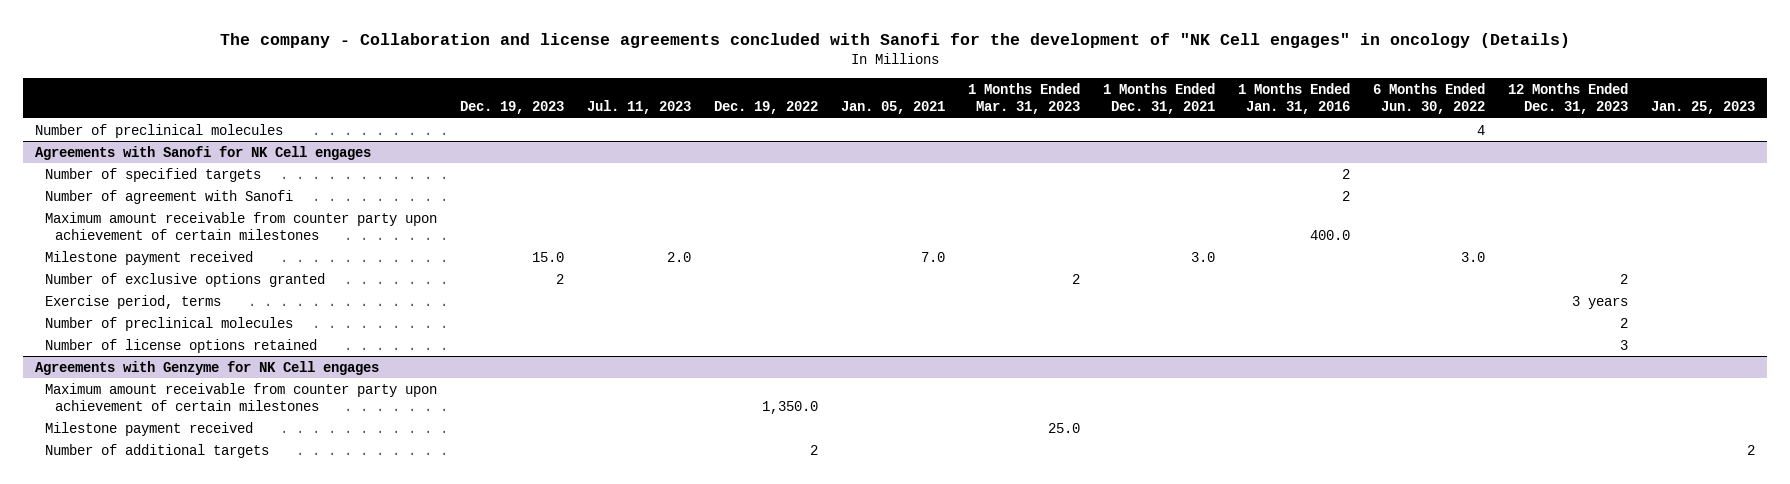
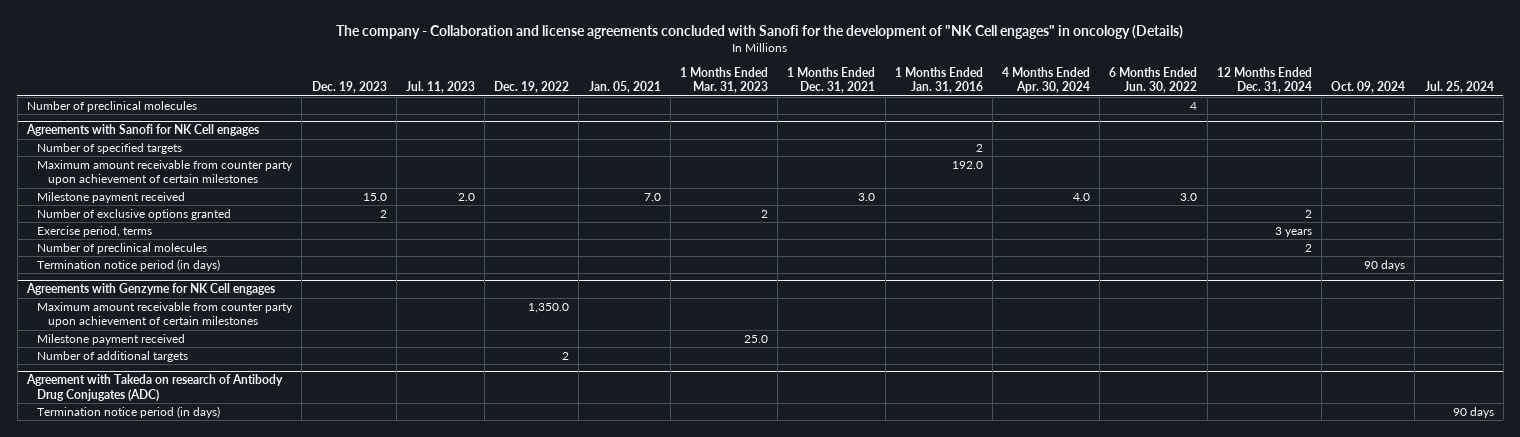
[1508,82,1629,115] 12 Months Ended Dec. 31, 2023 -> none
[1651,101,1756,115] Jan. 25, 2023 -> none
none -> [1002,66,1091,94] 4 Months Ended Apr. 30, 2024
none -> [1216,66,1312,94] 12 Months Ended Dec. 31, 2024
none -> [1331,81,1406,94] Oct. 09, 2024
none -> [1424,81,1494,94] Jul. 25, 2024
[44,189,293,204] Number of agreement with Sanofi -> none
[1310,229,1351,240] 400.0 -> [951,161,983,170] 192.0
[44,338,317,353] Number of license options retained -> none
none -> [37,259,221,272] Termination notice period (in days)
none -> [25,374,283,401] Agreement with Takeda on research of Antibody Drug Conjugates (ADC)
none -> [37,406,221,419] Termination notice period (in days)

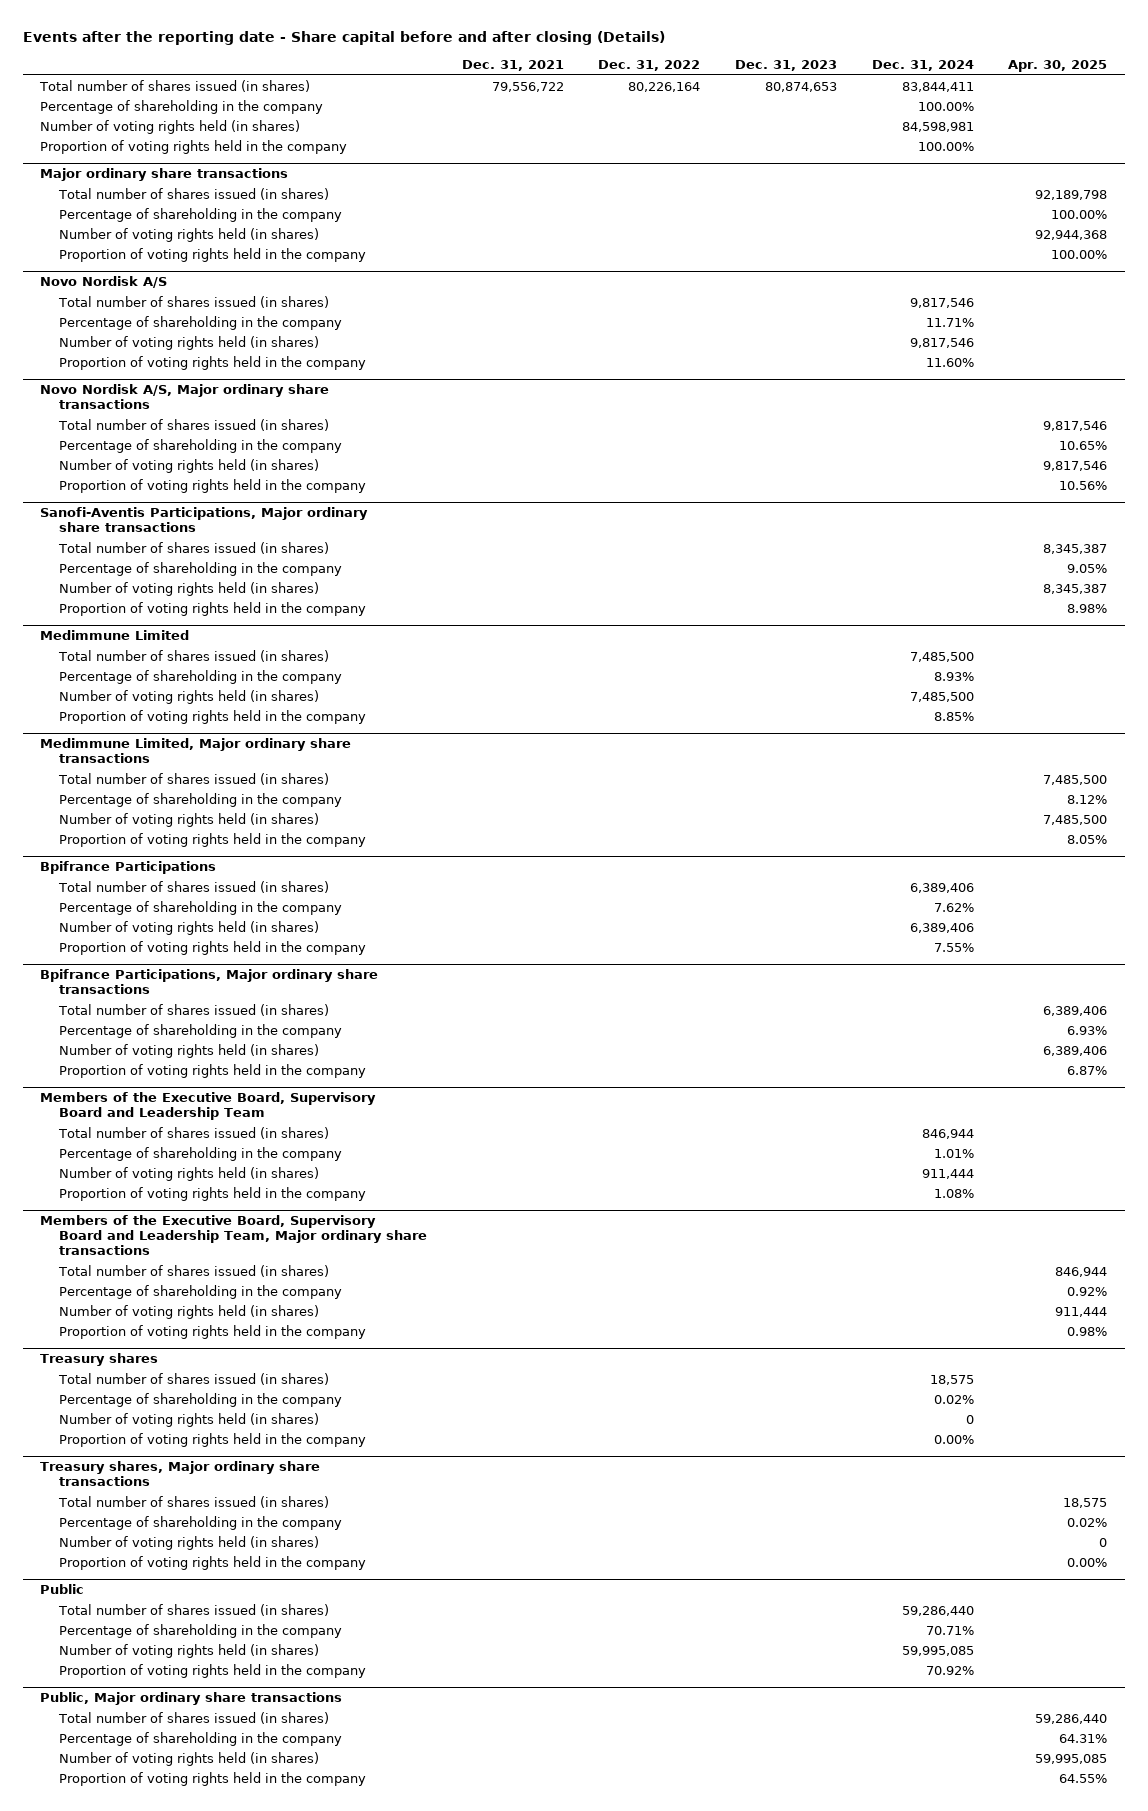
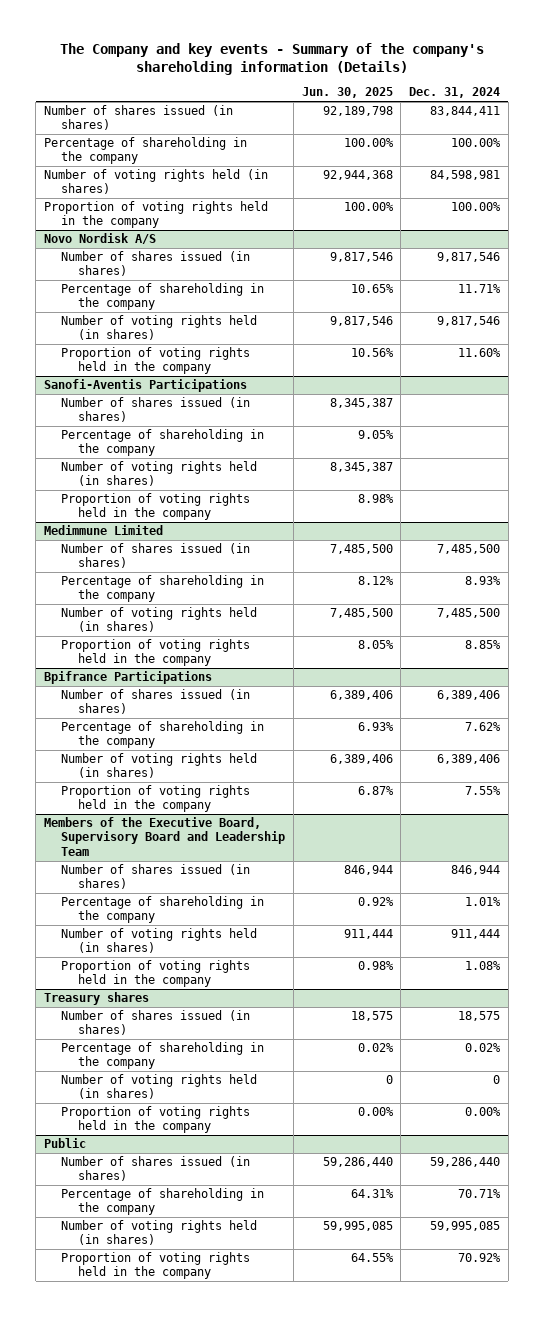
[22,30,665,45] Events after the reporting date - Share capital before and after closing (Details) -> [59,42,484,75] The Company and key events - Summary of the company's shareholding information (Details)
[461,59,564,71] Dec. 31, 2021 -> none
[598,59,701,71] Dec. 31, 2022 -> none
[735,59,838,71] Dec. 31, 2023 -> none
[1008,59,1108,72] Apr. 30, 2025 -> none
none -> [301,87,393,99] Jun. 30, 2025
[39,79,311,92] Total number of shares issued (in shares) -> [44,105,234,131] Number of shares issued (in shares)
[40,168,289,182] Major ordinary share transactions -> none
[58,187,330,200] Total number of shares issued (in shares) -> none
[59,207,343,222] Percentage of shareholding in the company -> none
[59,227,320,242] Number of voting rights held (in shares) -> none
[59,247,367,262] Proportion of voting rights held in the company -> none
[58,295,330,308] Total number of shares issued (in shares) -> [61,251,251,277] Number of shares issued (in shares)
[40,384,330,410] Novo Nordisk A/S, Major ordinary share transactions -> none
[58,418,330,431] Total number of shares issued (in shares) -> none
[59,438,343,453] Percentage of shareholding in the company -> none
[59,458,320,473] Number of voting rights held (in shares) -> none
[59,478,367,493] Proportion of voting rights held in the company -> none
[40,507,369,533] Sanofi-Aventis Participations, Major ordinary share transactions -> [44,379,248,393] Sanofi-Aventis Participations
[58,541,330,554] Total number of shares issued (in shares) -> [61,397,251,423] Number of shares issued (in shares)
[58,649,330,662] Total number of shares issued (in shares) -> [61,543,251,569] Number of shares issued (in shares)
[40,738,352,764] Medimmune Limited, Major ordinary share transactions -> none
[58,772,330,785] Total number of shares issued (in shares) -> none
[59,792,343,807] Percentage of shareholding in the company -> none
[59,812,320,827] Number of voting rights held (in shares) -> none
[59,832,367,847] Proportion of voting rights held in the company -> none
[58,880,330,893] Total number of shares issued (in shares) -> [61,689,251,715] Number of shares issued (in shares)
[40,969,379,995] Bpifrance Participations, Major ordinary share transactions -> none
[58,1003,330,1016] Total number of shares issued (in shares) -> none
[59,1023,343,1038] Percentage of shareholding in the company -> none
[59,1043,320,1058] Number of voting rights held (in shares) -> none
[59,1063,367,1078] Proportion of voting rights held in the company -> none
[58,1126,330,1139] Total number of shares issued (in shares) -> [61,864,251,890] Number of shares issued (in shares)
[40,1215,428,1256] Members of the Executive Board, Supervisory Board and Leadership Team, Major ordinary share transactions -> none
[58,1264,330,1277] Total number of shares issued (in shares) -> none
[59,1284,343,1299] Percentage of shareholding in the company -> none
[59,1304,320,1319] Number of voting rights held (in shares) -> none
[59,1324,367,1339] Proportion of voting rights held in the company -> none
[58,1372,330,1385] Total number of shares issued (in shares) -> [61,1010,251,1036] Number of shares issued (in shares)
[40,1461,321,1487] Treasury shares, Major ordinary share transactions -> none
[58,1495,330,1508] Total number of shares issued (in shares) -> none
[59,1515,343,1530] Percentage of shareholding in the company -> none
[59,1535,320,1550] Number of voting rights held (in shares) -> none
[59,1555,367,1570] Proportion of voting rights held in the company -> none
[58,1603,330,1616] Total number of shares issued (in shares) -> [61,1156,251,1182] Number of shares issued (in shares)
[40,1692,343,1706] Public, Major ordinary share transactions -> none
[58,1711,330,1724] Total number of shares issued (in shares) -> none
[59,1731,343,1746] Percentage of shareholding in the company -> none
[59,1751,320,1766] Number of voting rights held (in shares) -> none
[59,1771,367,1786] Proportion of voting rights held in the company -> none

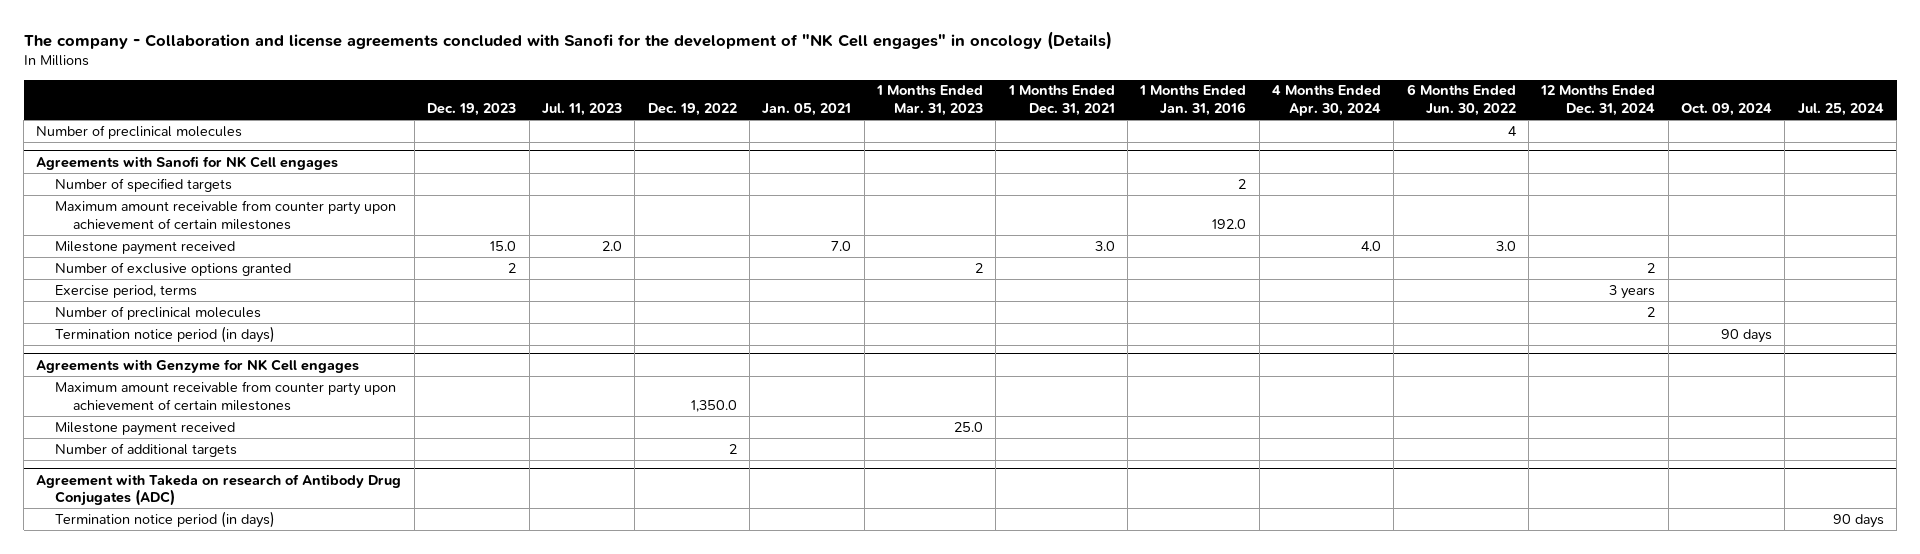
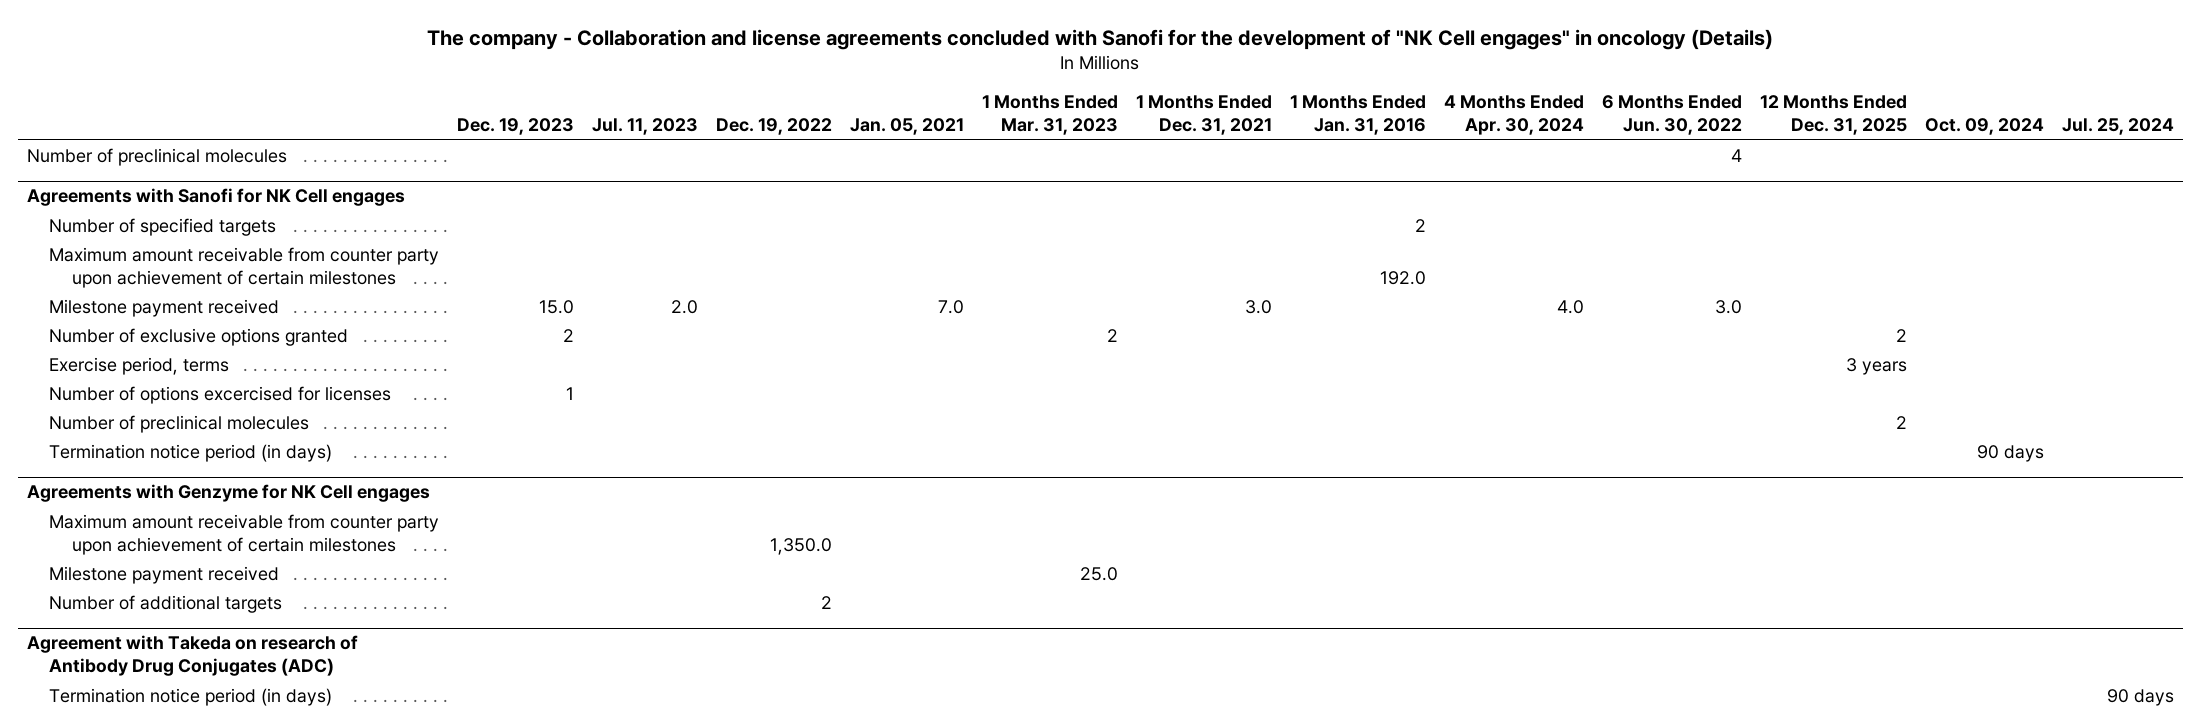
[1540,85,1656,117] 12 Months Ended Dec. 31, 2024 -> none
none -> [1759,95,1907,136] 12 Months Ended Dec. 31, 2025
none -> [49,386,392,405] Number of options excercised for licenses

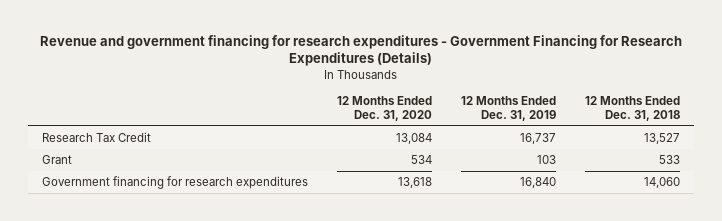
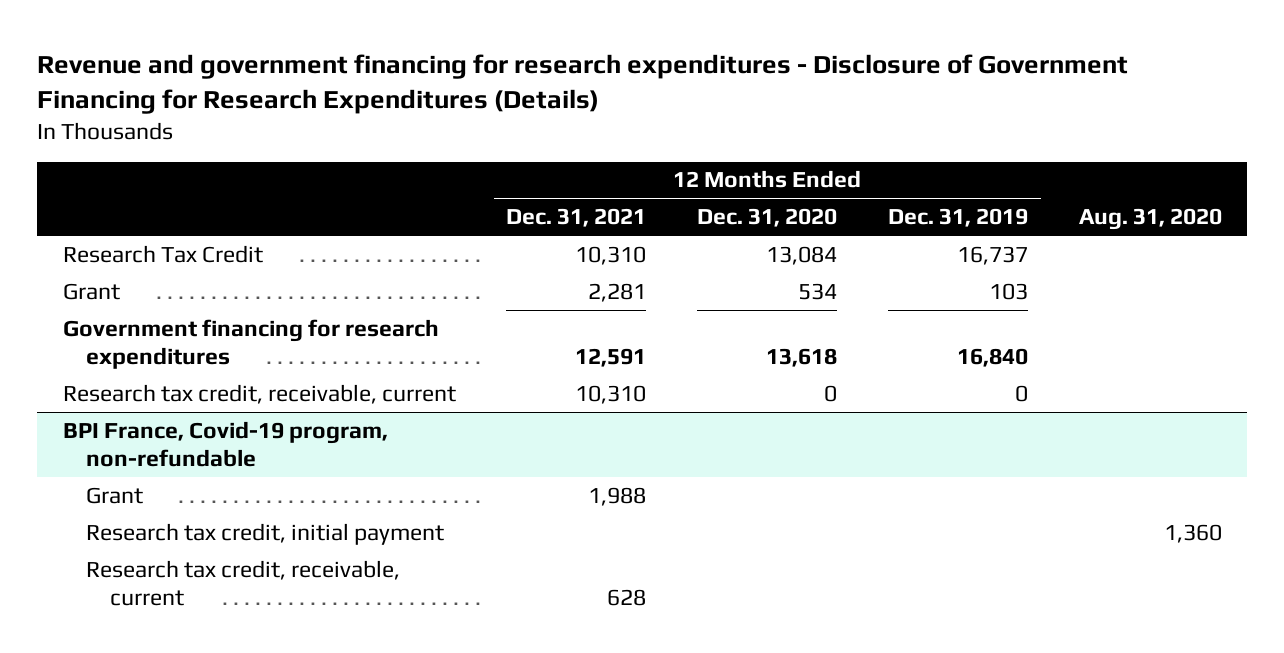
[40,34,683,67] Revenue and government financing for research expenditures - Government Financing for Research Expenditures (Details) -> [37,53,1129,115] Revenue and government financing for research expenditures - Disclosure of Government Financing for Research Expenditures (Details)
[584,96,680,121] 12 Months Ended Dec. 31, 2018 -> none
none -> [506,208,647,228] Dec. 31, 2021
none -> [1078,208,1222,231] Aug. 31, 2020
none -> [62,383,456,404] Research tax credit, receivable, current
none -> [62,420,388,467] BPI France, Covid-19 program, non-refundable
none -> [86,486,144,504] Grant
none -> [86,522,445,545] Research tax credit, initial payment
none -> [86,559,401,606] Research tax credit, receivable, current

